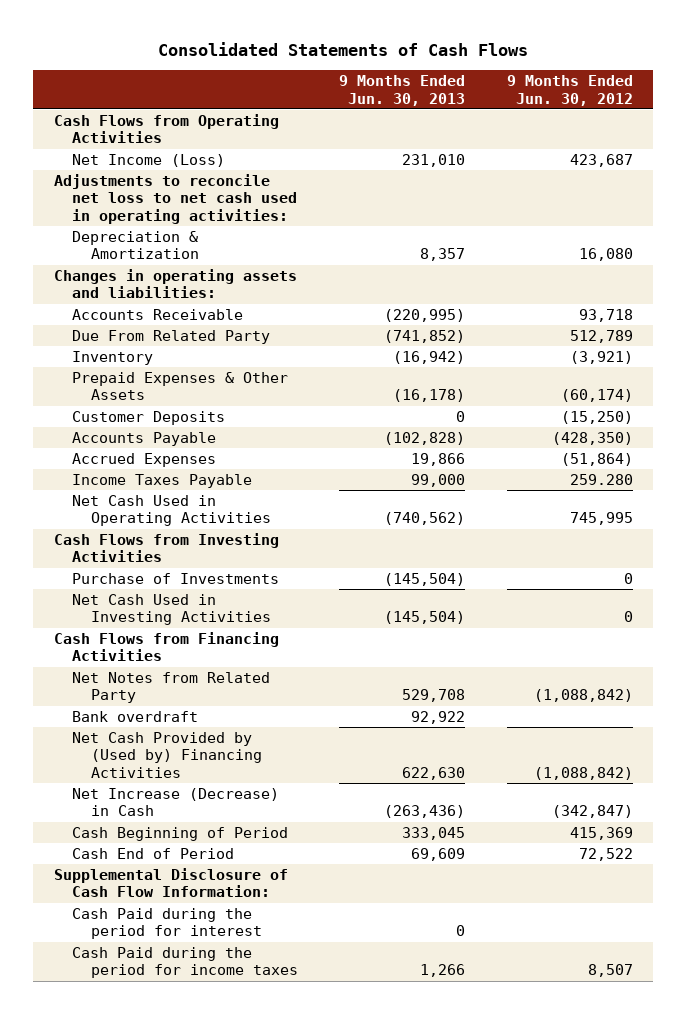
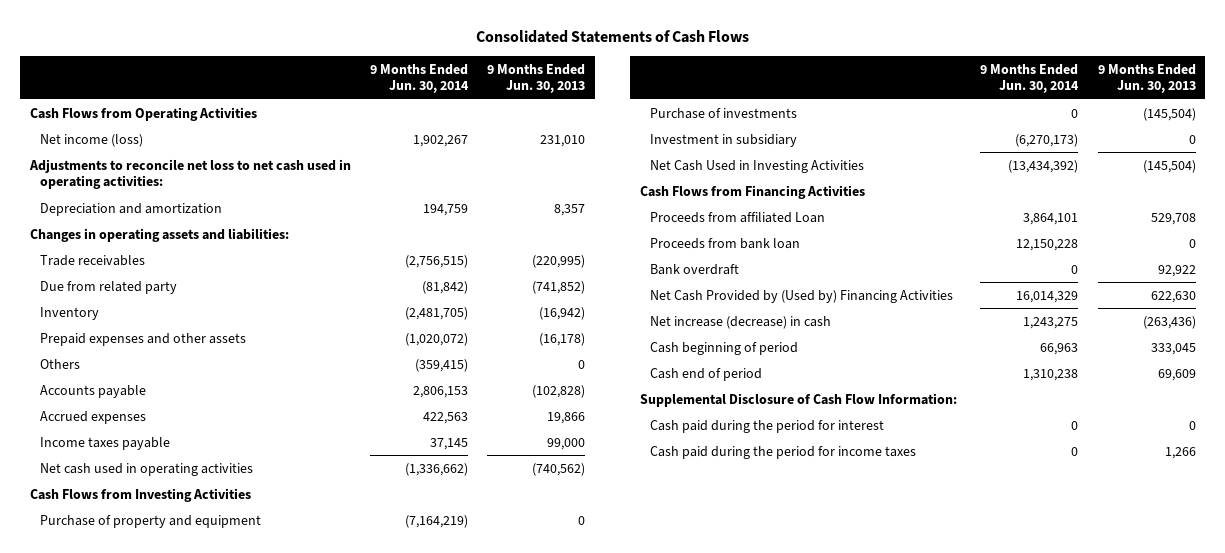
[506,75,633,106] 9 Months Ended Jun. 30, 2012 -> none
none -> [370,63,470,94] 9 Months Ended Jun. 30, 2014
[72,153,226,167] Net Income (Loss) -> [39,133,143,147] Net income (loss)
[72,230,199,260] Depreciation & Amortization -> [39,202,222,216] Depreciation and amortization
[72,308,244,320] Accounts Receivable -> [39,254,145,266] Trade receivables
[72,329,271,344] Due From Related Party -> [39,280,177,294] Due from related party
[72,410,226,425] Customer Deposits -> none
[72,371,289,401] Prepaid Expenses & Other Assets -> [39,332,246,346] Prepaid expenses and other assets
none -> [39,358,80,369] Others
[72,431,217,446] Accounts Payable -> [39,384,146,398] Accounts payable
[72,452,217,467] Accrued Expenses -> [39,410,146,424] Accrued expenses
[72,473,253,488] Income Taxes Payable -> [39,436,170,450] Income taxes payable
[72,494,271,527] Net Cash Used in Operating Activities -> [39,462,253,476] Net cash used in operating activities
none -> [39,514,261,528] Purchase of property and equipment
[72,572,280,584] Purchase of Investments -> [650,107,798,119] Purchase of investments
none -> [650,133,798,147] Investment in subsidiary
[72,671,271,704] Net Notes from Related Party -> [650,211,826,223] Proceeds from affiliated Loan
none -> [650,237,801,249] Proceeds from bank loan
[72,787,280,817] Net Increase (Decrease) in Cash -> [650,315,832,329] Net increase (decrease) in cash
[72,826,289,841] Cash Beginning of Period -> [650,341,799,355] Cash beginning of period
[72,847,235,859] Cash End of Period -> [650,367,763,381] Cash end of period
[72,907,262,940] Cash Paid during the period for interest -> [650,419,885,433] Cash paid during the period for interest
[72,946,298,979] Cash Paid during the period for income taxes -> [650,445,917,459] Cash paid during the period for income taxes

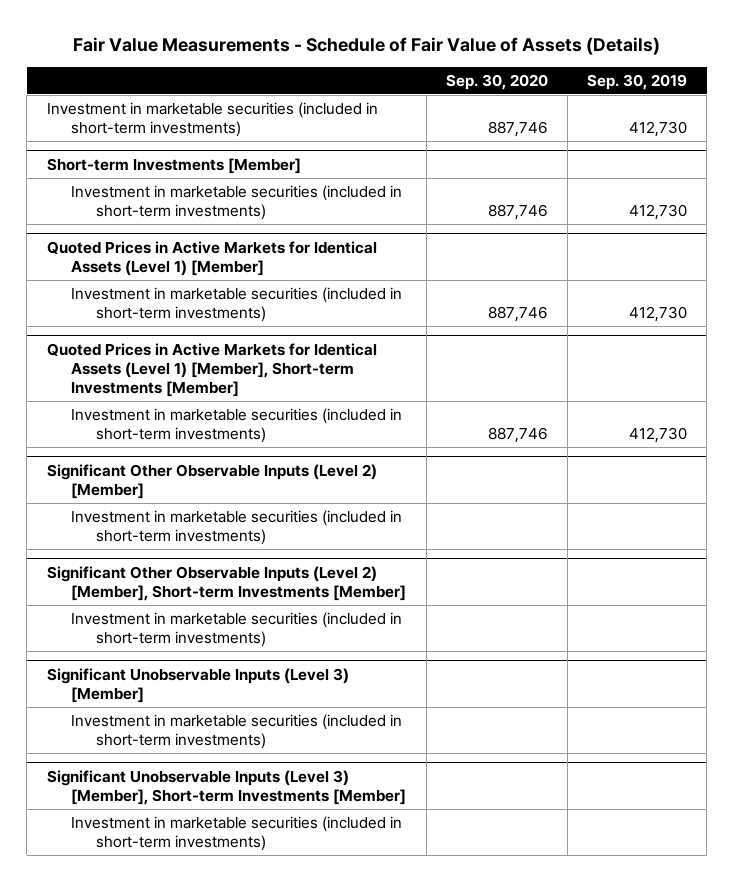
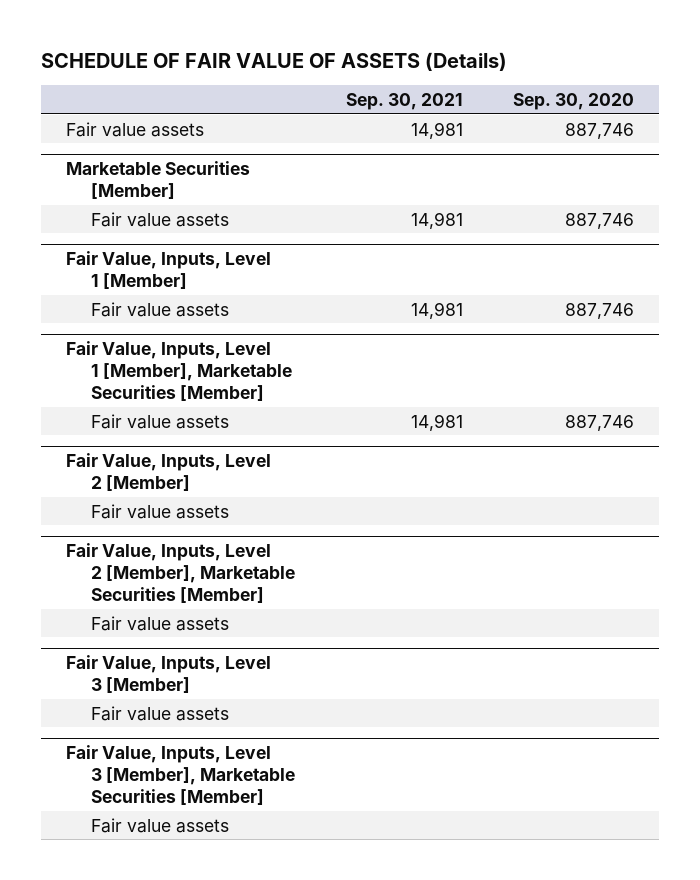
[72,37,660,56] Fair Value Measurements - Schedule of Fair Value of Assets (Details) -> [40,51,507,71] SCHEDULE OF FAIR VALUE OF ASSETS (Details)
[587,73,688,90] Sep. 30, 2019 -> none
none -> [345,92,463,110] Sep. 30, 2021
[46,157,301,174] Short-term Investments [Member] -> none
[46,342,377,397] Quoted Prices in Active Markets for Identical Assets (Level 1) [Member], Short-term Investments [Member] -> none
[46,565,407,601] Significant Other Observable Inputs (Level 2) [Member], Short-term Investments [Member] -> none
[46,769,407,805] Significant Unobservable Inputs (Level 3) [Member], Short-term Investments [Member] -> none
[46,102,378,138] Investment in marketable securities (included in short-term investments) -> [66,121,205,137] Fair value assets
none -> [66,160,251,199] Marketable Securities [Member]
[71,185,403,221] Investment in marketable securities (included in short-term investments) -> [91,211,230,227] Fair value assets
[46,240,377,276] Quoted Prices in Active Markets for Identical Assets (Level 1) [Member] -> [66,250,272,289] Fair Value, Inputs, Level 1 [Member]
[71,287,403,323] Investment in marketable securities (included in short-term investments) -> [91,301,230,317] Fair value assets
none -> [66,340,293,402] Fair Value, Inputs, Level 1 [Member], Marketable Securities [Member]
[71,408,403,444] Investment in marketable securities (included in short-term investments) -> [91,413,230,429] Fair value assets
[46,463,377,499] Significant Other Observable Inputs (Level 2) [Member] -> [66,452,272,491] Fair Value, Inputs, Level 2 [Member]
[71,510,403,546] Investment in marketable securities (included in short-term investments) -> [91,503,230,519] Fair value assets
none -> [66,542,296,604] Fair Value, Inputs, Level 2 [Member], Marketable Securities [Member]
[71,612,403,648] Investment in marketable securities (included in short-term investments) -> [91,615,230,631] Fair value assets
[46,667,349,703] Significant Unobservable Inputs (Level 3) [Member] -> [66,654,272,693] Fair Value, Inputs, Level 3 [Member]
[71,714,403,750] Investment in marketable securities (included in short-term investments) -> [91,705,230,721] Fair value assets
none -> [66,744,296,806] Fair Value, Inputs, Level 3 [Member], Marketable Securities [Member]
[71,816,403,852] Investment in marketable securities (included in short-term investments) -> [91,817,230,833] Fair value assets

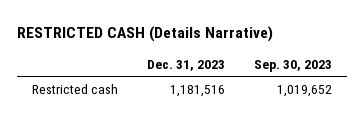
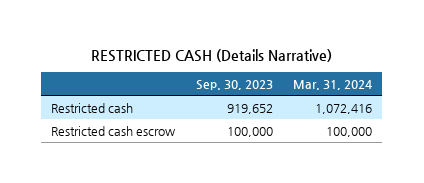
[147,59,226,71] Dec. 31, 2023 -> none
none -> [293,80,373,91] Mar. 31, 2024
[277,85,333,98] 1,019,652 -> [226,103,273,114] 919,652
none -> [51,125,176,136] Restricted cash escrow

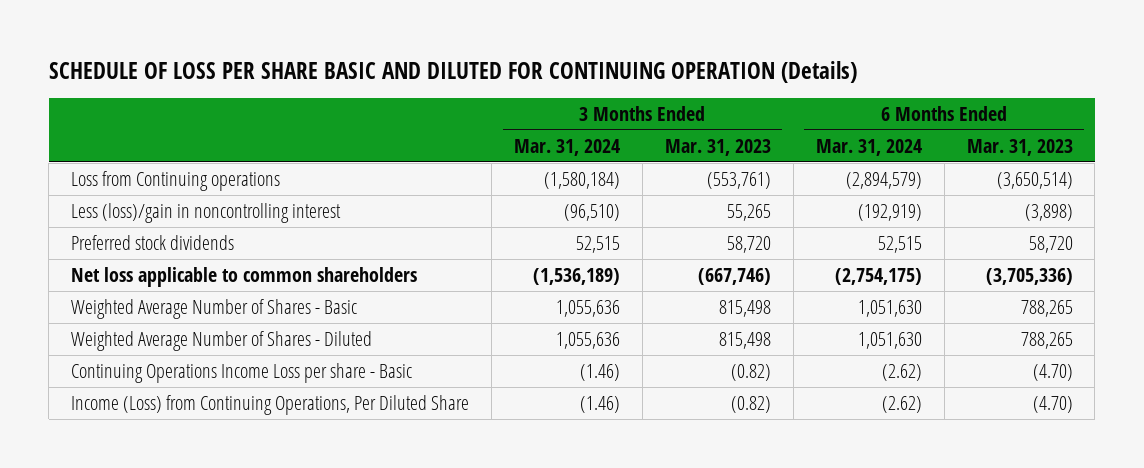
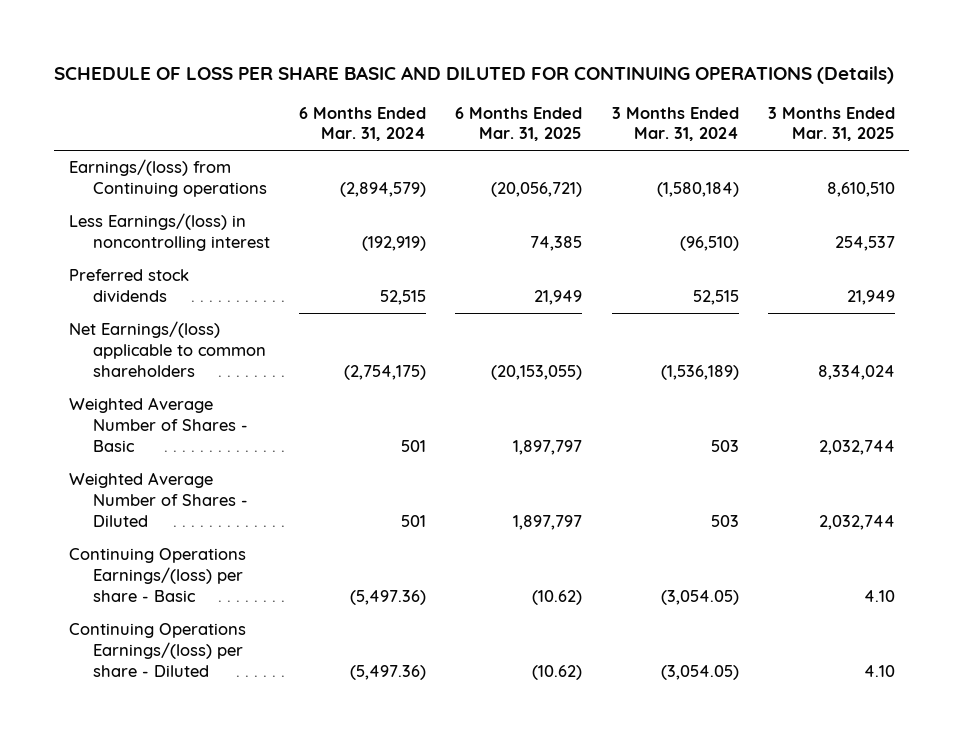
[48,60,857,83] SCHEDULE OF LOSS PER SHARE BASIC AND DILUTED FOR CONTINUING OPERATION (Details) -> [54,65,895,84] SCHEDULE OF LOSS PER SHARE BASIC AND DILUTED FOR CONTINUING OPERATIONS (Details)
[664,138,771,156] Mar. 31, 2023 -> none
[966,138,1073,156] Mar. 31, 2023 -> none
none -> [455,106,583,142] 6 Months Ended Mar. 31, 2025
none -> [767,106,895,142] 3 Months Ended Mar. 31, 2025
[71,170,281,191] Loss from Continuing operations -> [68,159,268,198] Earnings/(loss) from Continuing operations
[71,202,342,223] Less (loss)/gain in noncontrolling interest -> [68,213,271,252] Less Earnings/(loss) in noncontrolling interest
[71,266,418,287] Net loss applicable to common shareholders -> [68,321,267,378] Net Earnings/(loss) applicable to common shareholders
[555,299,620,317] 1,055,636 -> [710,440,739,453] 503
[857,299,922,317] 1,051,630 -> [401,440,427,453] 501
[555,331,620,349] 1,055,636 -> [710,515,739,528] 503
[857,331,922,349] 1,051,630 -> [401,515,427,528] 501
[71,362,413,383] Continuing Operations Income Loss per share - Basic -> [68,548,246,603] Continuing Operations Earnings/(loss) per share - Basic
[579,363,620,381] (1.46) -> [660,590,739,606] (3,054.05)
[881,363,922,381] (2.62) -> [350,590,427,606] (5,497.36)
[71,394,470,415] Income (Loss) from Continuing Operations, Per Diluted Share -> [68,623,246,678] Continuing Operations Earnings/(loss) per share - Diluted
[579,395,620,413] (1.46) -> [660,665,739,681] (3,054.05)
[881,395,922,413] (2.62) -> [350,665,427,681] (5,497.36)

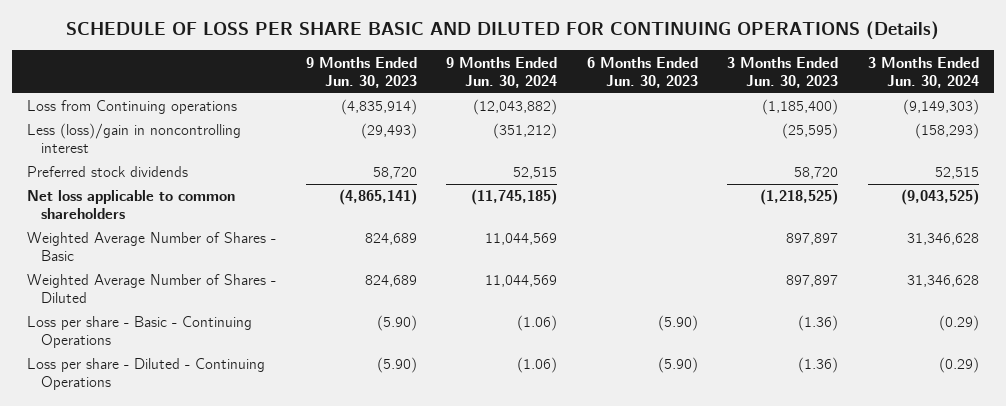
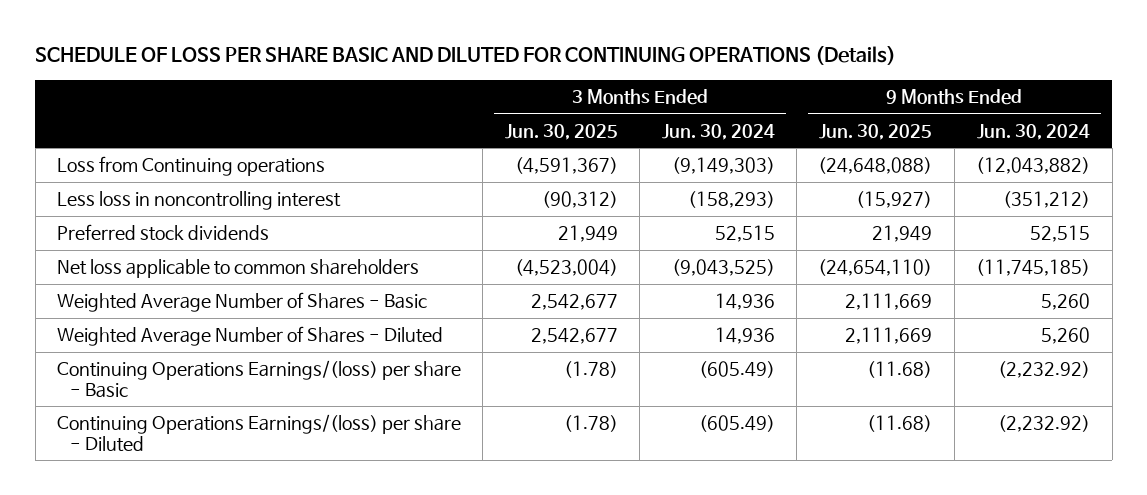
[305,56,417,88] 9 Months Ended Jun. 30, 2023 -> none
[586,56,698,88] 6 Months Ended Jun. 30, 2023 -> none
[727,56,839,88] 3 Months Ended Jun. 30, 2023 -> none
none -> [504,123,618,140] Jun. 30, 2025
none -> [819,123,933,140] Jun. 30, 2025
[26,123,241,154] Less (loss)/gain in noncontrolling interest -> [57,191,342,211] Less loss in noncontrolling interest
[485,233,558,246] 11,044,569 -> [1041,293,1091,311] 5,260
[907,233,980,246] 31,346,628 -> [714,293,775,311] 14,936
[485,275,558,288] 11,044,569 -> [1041,327,1091,345] 5,260
[907,275,980,288] 31,346,628 -> [714,327,775,345] 14,936
[26,316,252,349] Loss per share - Basic - Continuing Operations -> [57,360,462,398] Continuing Operations Earnings/(loss) per share - Basic
[517,315,558,332] (1.06) -> [998,361,1091,379] (2,232.92)
[939,315,980,332] (0.29) -> [698,361,775,379] (605.49)
[26,358,265,391] Loss per share - Diluted - Continuing Operations -> [57,414,462,452] Continuing Operations Earnings/(loss) per share - Diluted
[517,357,558,374] (1.06) -> [998,415,1091,433] (2,232.92)
[939,357,980,374] (0.29) -> [698,415,775,433] (605.49)

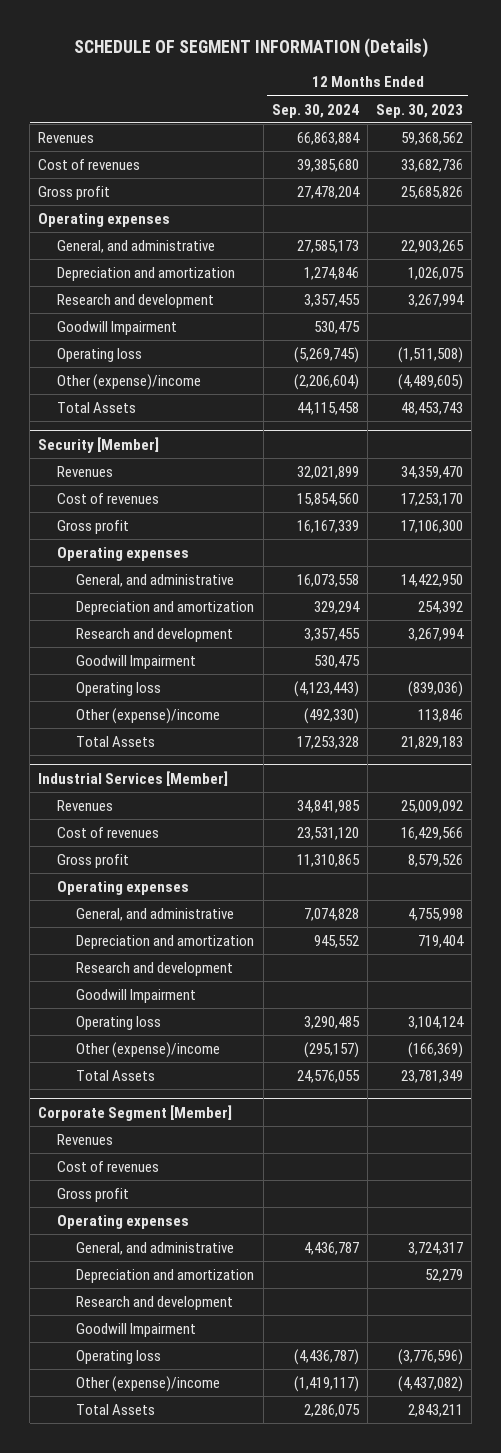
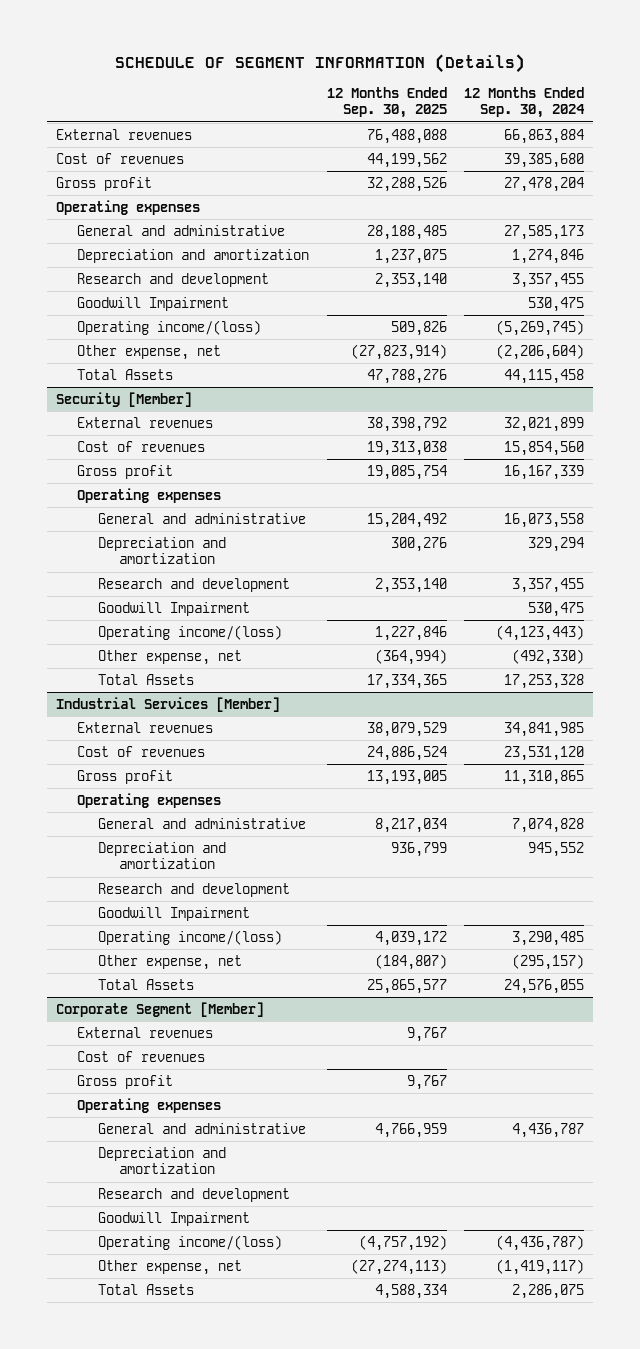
[376,103,464,118] Sep. 30, 2023 -> none
none -> [326,86,447,119] 12 Months Ended Sep. 30, 2025
[38,132,95,144] Revenues -> [55,128,192,140] External revenues
[57,240,216,254] General, and administrative -> [76,224,285,236] General and administrative
[57,348,143,363] Operating loss -> [76,319,261,335] Operating income/(loss)
[57,374,202,391] Other (expense)/income -> [76,344,221,360] Other expense, net
[57,466,114,478] Revenues -> [76,416,213,428] External revenues
[76,574,235,588] General, and administrative -> [98,512,307,524] General and administrative
[76,682,162,697] Operating loss -> [98,624,283,640] Operating income/(loss)
[76,708,221,725] Other (expense)/income -> [98,649,243,665] Other expense, net
[57,800,114,812] Revenues -> [76,721,213,733] External revenues
[76,908,235,922] General, and administrative -> [98,817,307,829] General and administrative
[76,1016,162,1031] Operating loss -> [98,929,283,945] Operating income/(loss)
[76,1042,221,1059] Other (expense)/income -> [98,954,243,970] Other expense, net
[57,1134,114,1146] Revenues -> [76,1026,213,1038] External revenues
[76,1242,235,1256] General, and administrative -> [98,1122,307,1134] General and administrative
[76,1350,162,1365] Operating loss -> [98,1234,283,1250] Operating income/(loss)
[76,1376,221,1393] Other (expense)/income -> [98,1259,243,1275] Other expense, net

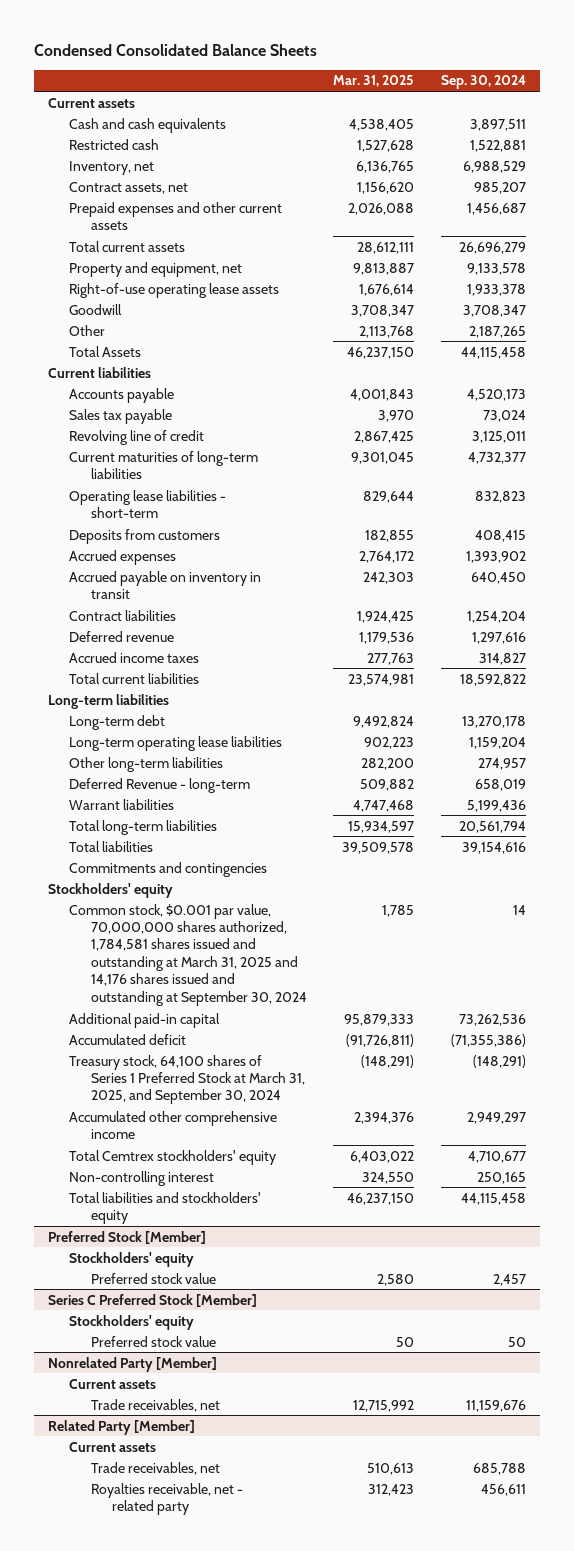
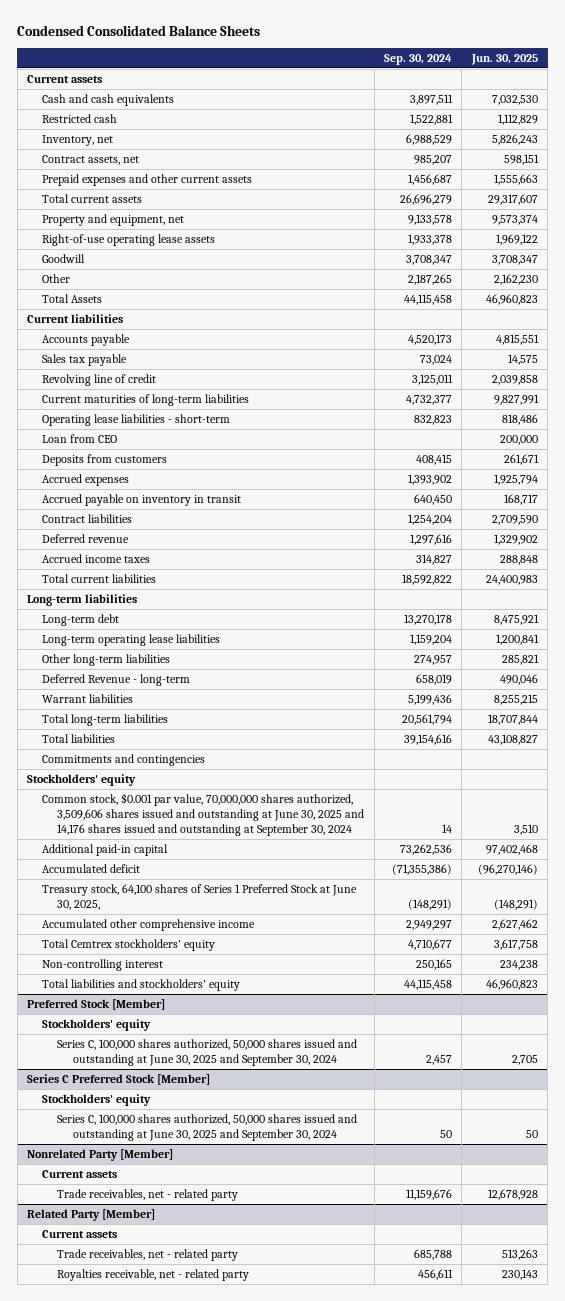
[333,75,415,88] Mar. 31, 2025 -> none
none -> [470,54,538,66] Jun. 30, 2025
none -> [42,434,118,444] Loan from CEO
[69,903,307,1006] Common stock, $0.001 par value, 70,000,000 shares authorized, 1,784,581 shares issued and outstanding at March 31, 2025 and 14,176 shares issued and outstanding at September 30, 2024 -> [42,793,365,836] Common stock, $0.001 par value, 70,000,000 shares authorized, 3,509,606 shares issued and outstanding at June 30, 2025 and 14,176 shares issued and outstanding at September 30, 2024
[69,1054,305,1105] Treasury stock, 64,100 shares of Series 1 Preferred Stock at March 31, 2025, and September 30, 2024 -> [42,884,358,910] Treasury stock, 64,100 shares of Series 1 Preferred Stock at June 30, 2025,
[90,1272,216,1284] Preferred stock value -> [57,1039,358,1066] Series C, 100,000 shares authorized, 50,000 shares issued and outstanding at June 30, 2025 and September 30, 2024
[90,1335,216,1347] Preferred stock value -> [57,1114,358,1141] Series C, 100,000 shares authorized, 50,000 shares issued and outstanding at June 30, 2025 and September 30, 2024
[90,1398,220,1412] Trade receivables, net -> [57,1189,239,1202] Trade receivables, net - related party
[90,1461,220,1475] Trade receivables, net -> [57,1249,239,1262] Trade receivables, net - related party

